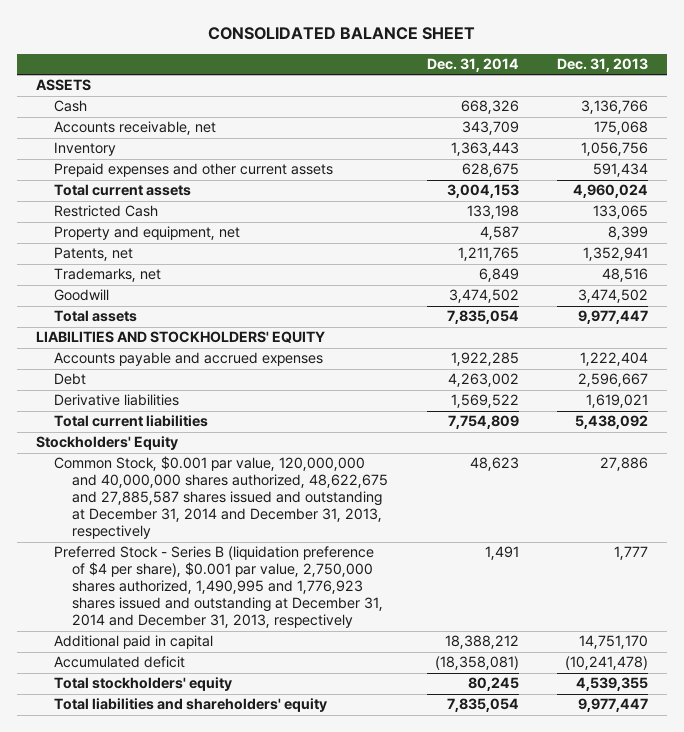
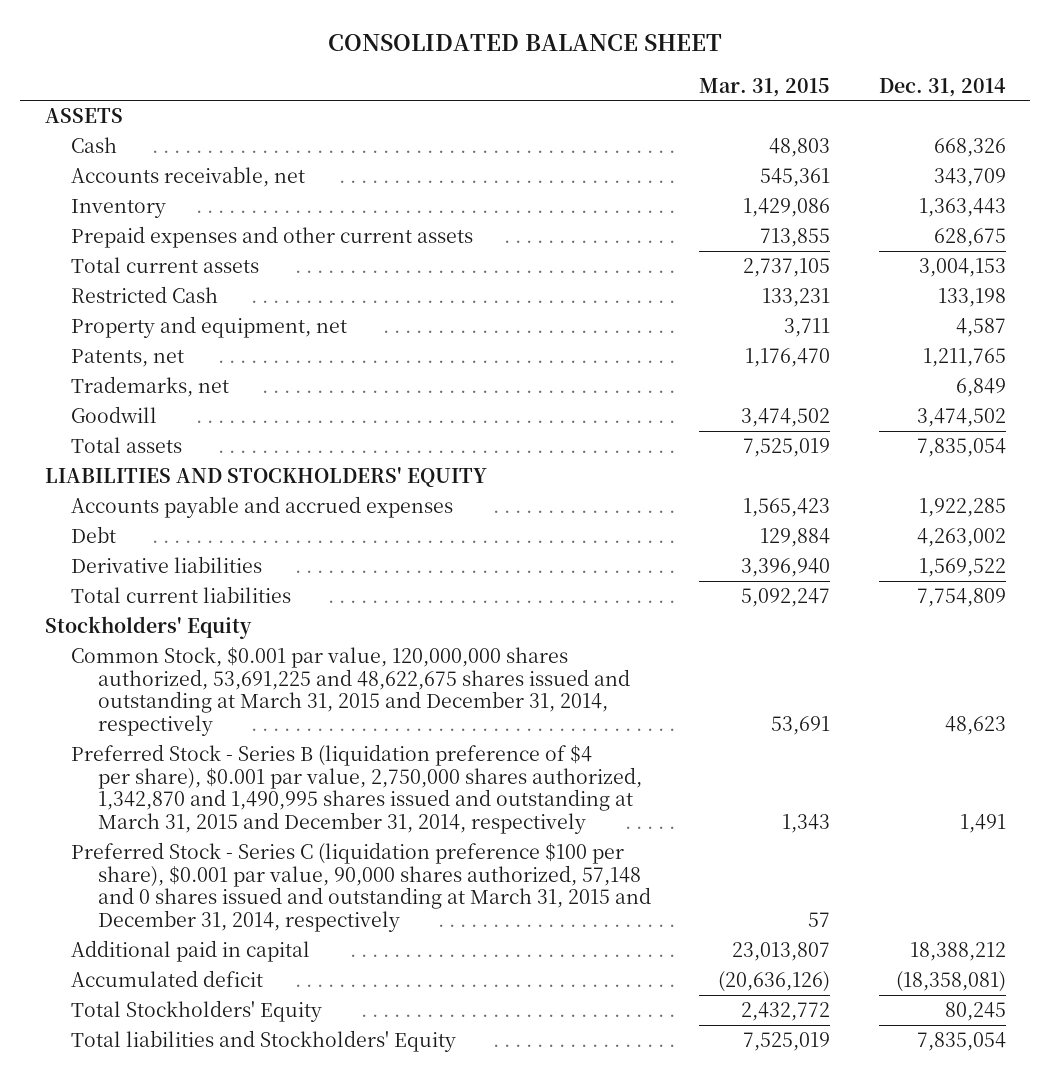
[556,58,648,73] Dec. 31, 2013 -> none
none -> [699,77,831,97] Mar. 31, 2015
[54,456,389,540] Common Stock, $0.001 par value, 120,000,000 and 40,000,000 shares authorized, 48,622,675 and 27,885,587 shares issued and outstanding at December 31, 2014 and December 31, 2013, respectively -> [71,647,630,737] Common Stock, $0.001 par value, 120,000,000 shares authorized, 53,691,225 and 48,622,675 shares issued and outstanding at March 31, 2015 and December 31, 2014, respectively
[54,546,384,629] Preferred Stock - Series B (liquidation preference of $4 per share), $0.001 par value, 2,750,000 shares authorized, 1,490,995 and 1,776,923 shares issued and outstanding at December 31, 2014 and December 31, 2013, respectively -> [71,744,642,835] Preferred Stock - Series B (liquidation preference of $4 per share), $0.001 par value, 2,750,000 shares authorized, 1,342,870 and 1,490,995 shares issued and outstanding at March 31, 2015 and December 31, 2014, respectively
none -> [71,842,651,933] Preferred Stock - Series C (liquidation preference $100 per share), $0.001 par value, 90,000 shares authorized, 57,148 and 0 shares issued and outstanding at March 31, 2015 and December 31, 2014, respectively
[54,677,233,692] Total stockholders' equity -> [71,1000,323,1023] Total Stockholders' Equity
[54,698,328,713] Total liabilities and shareholders' equity -> [71,1030,457,1053] Total liabilities and Stockholders' Equity

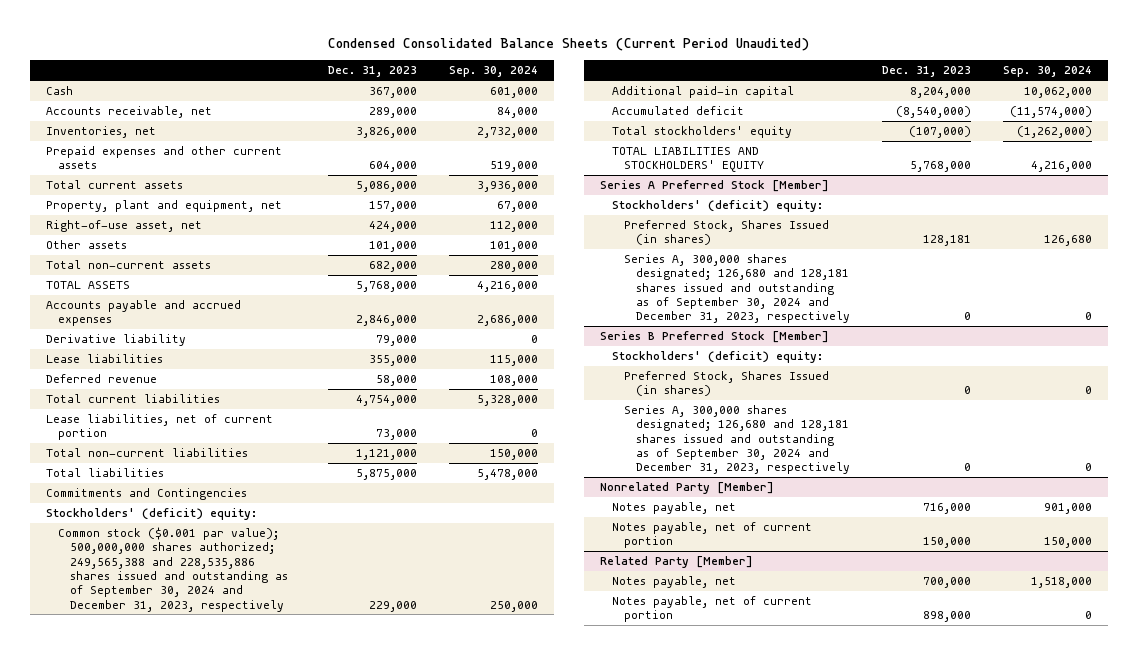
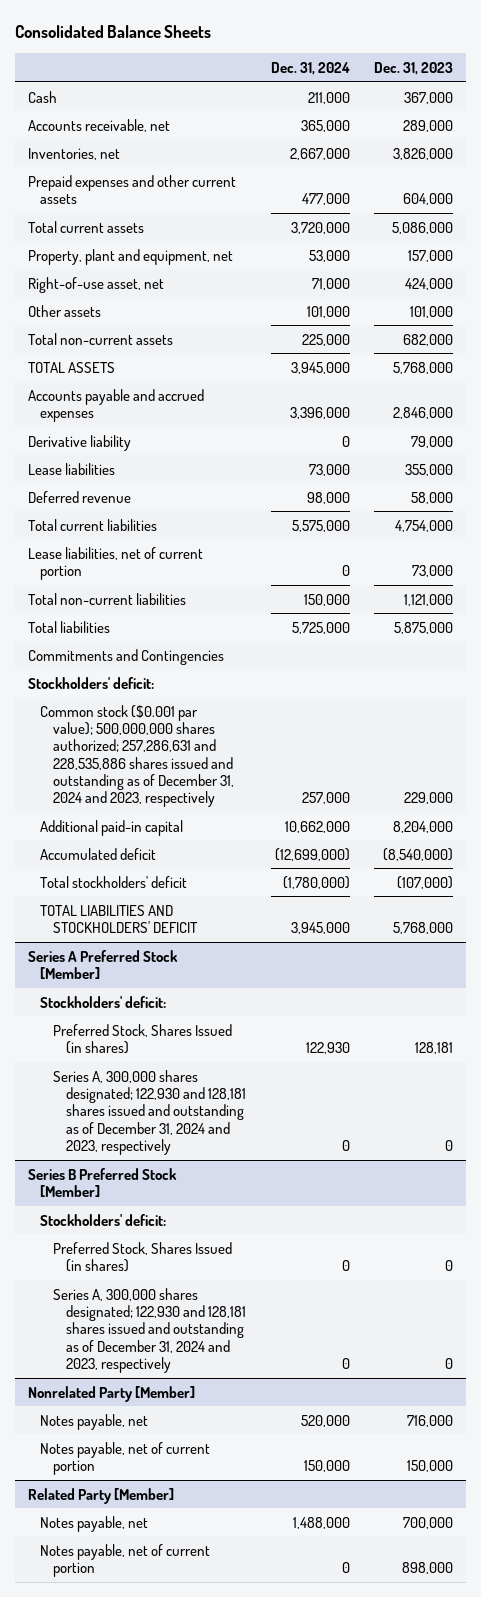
[327,38,809,52] Condensed Consolidated Balance Sheets (Current Period Unaudited) -> [15,25,212,39] Consolidated Balance Sheets
[448,66,538,78] Sep. 30, 2024 -> none
none -> [270,61,350,75] Dec. 31, 2024
[45,508,257,521] Stockholders' (deficit) equity: -> [27,676,154,689] Stockholders' deficit:
[57,527,288,612] Common stock ($0.001 par value); 500,000,000 shares authorized; 249,565,388 and 228,535,886 shares issued and outstanding as of September 30, 2024 and December 31, 2023, respectively -> [40,704,235,808] Common stock ($0.001 par value); 500,000,000 shares authorized; 257,286,631 and 228,535,886 shares issued and outstanding as of December 31, 2024 and 2023, respectively
[612,126,793,139] Total stockholders' equity -> [40,875,188,888] Total stockholders' deficit
[612,147,765,173] TOTAL LIABILITIES AND STOCKHOLDERS' EQUITY -> [40,904,199,933] TOTAL LIABILITIES AND STOCKHOLDERS' DEFICIT
[612,200,824,213] Stockholders' (deficit) equity: -> [40,995,167,1008] Stockholders' deficit:
[624,254,851,324] Series A, 300,000 shares designated; 126,680 and 128,181 shares issued and outstanding as of September 30, 2024 and December 31, 2023, respectively -> [53,1069,246,1155] Series A, 300,000 shares designated; 122,930 and 128,181 shares issued and outstanding as of December 31, 2024 and 2023, respectively
[612,351,824,364] Stockholders' (deficit) equity: -> [40,1213,167,1226] Stockholders' deficit:
[624,405,851,475] Series A, 300,000 shares designated; 126,680 and 128,181 shares issued and outstanding as of September 30, 2024 and December 31, 2023, respectively -> [53,1287,246,1373] Series A, 300,000 shares designated; 122,930 and 128,181 shares issued and outstanding as of December 31, 2024 and 2023, respectively

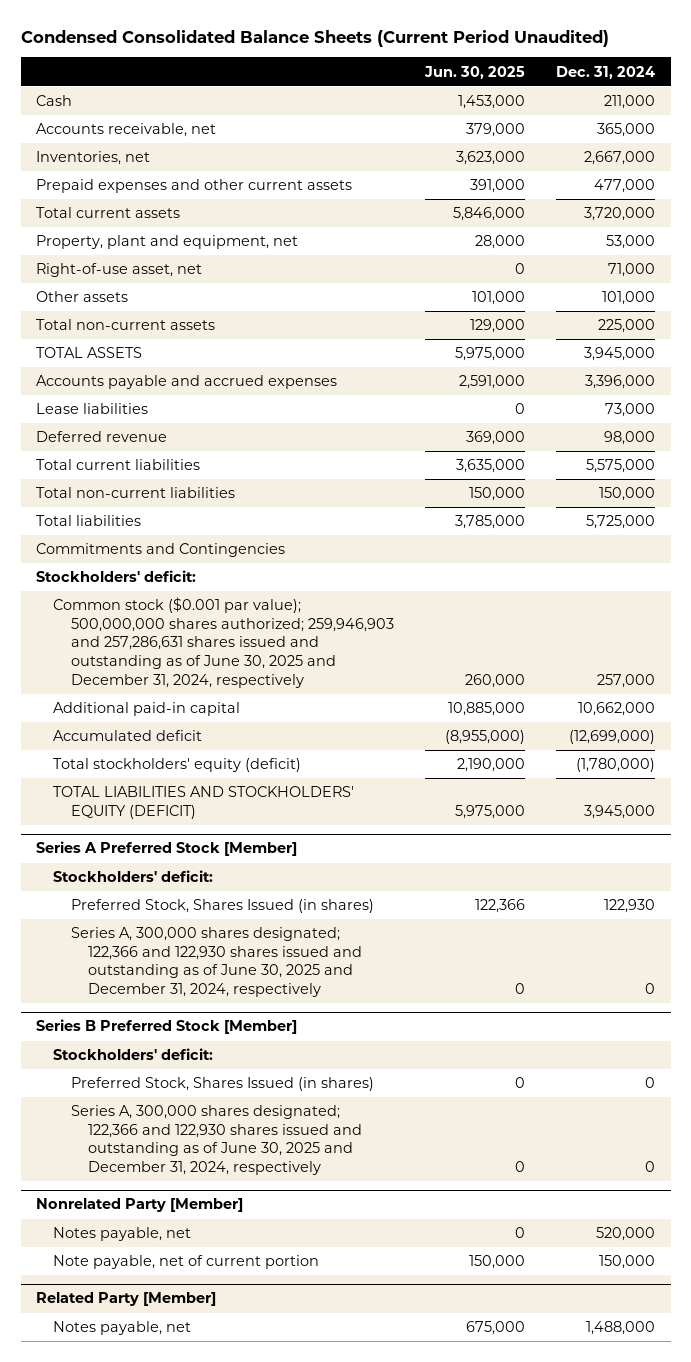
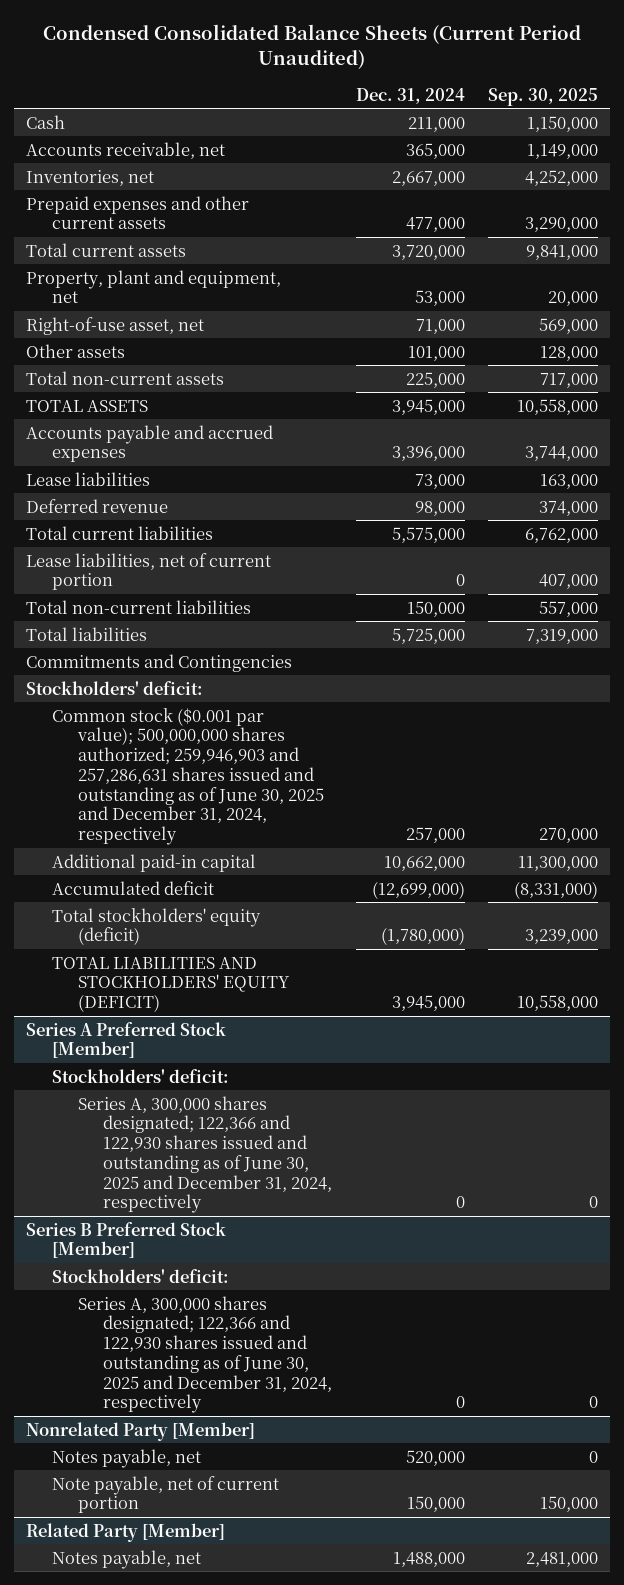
[423,65,525,79] Jun. 30, 2025 -> none
none -> [488,87,599,106] Sep. 30, 2025
none -> [26,552,272,591] Lease liabilities, net of current portion
[70,899,374,914] Preferred Stock, Shares Issued (in shares) -> none
[70,1077,374,1092] Preferred Stock, Shares Issued (in shares) -> none

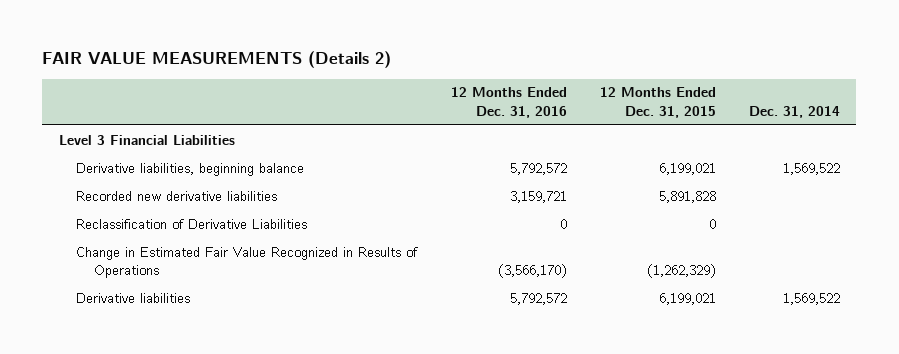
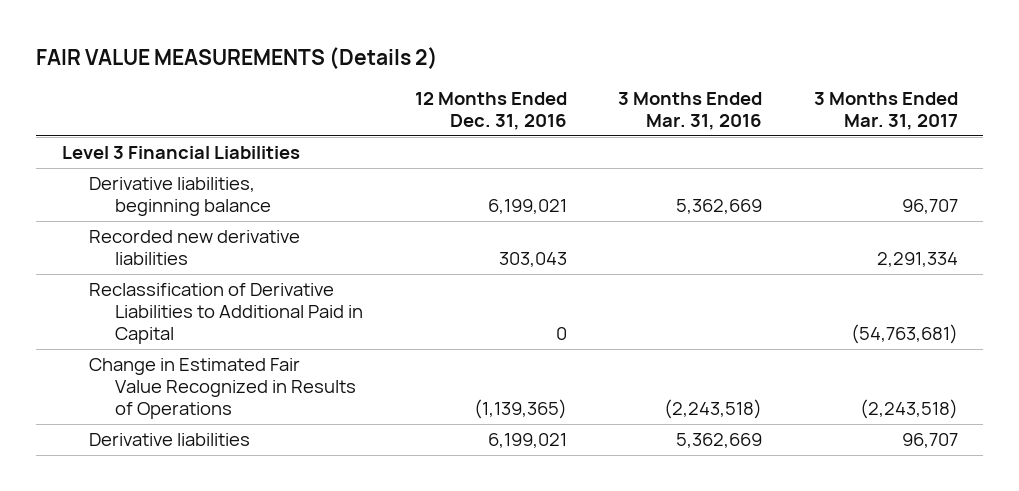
[599,87,716,118] 12 Months Ended Dec. 31, 2015 -> none
[748,105,840,118] Dec. 31, 2014 -> none
none -> [618,92,763,131] 3 Months Ended Mar. 31, 2016
none -> [813,92,958,131] 3 Months Ended Mar. 31, 2017
[509,162,567,175] 5,792,572 -> [487,199,567,215] 6,199,021
[509,190,567,203] 3,159,721 -> [498,252,567,268] 303,043
[76,218,308,229] Reclassification of Derivative Liabilities -> [88,283,364,345] Reclassification of Derivative Liabilities to Additional Paid in Capital
[497,264,567,279] (3,566,170) -> [473,399,567,420] (1,139,365)
[509,292,567,305] 5,792,572 -> [487,433,567,449] 6,199,021

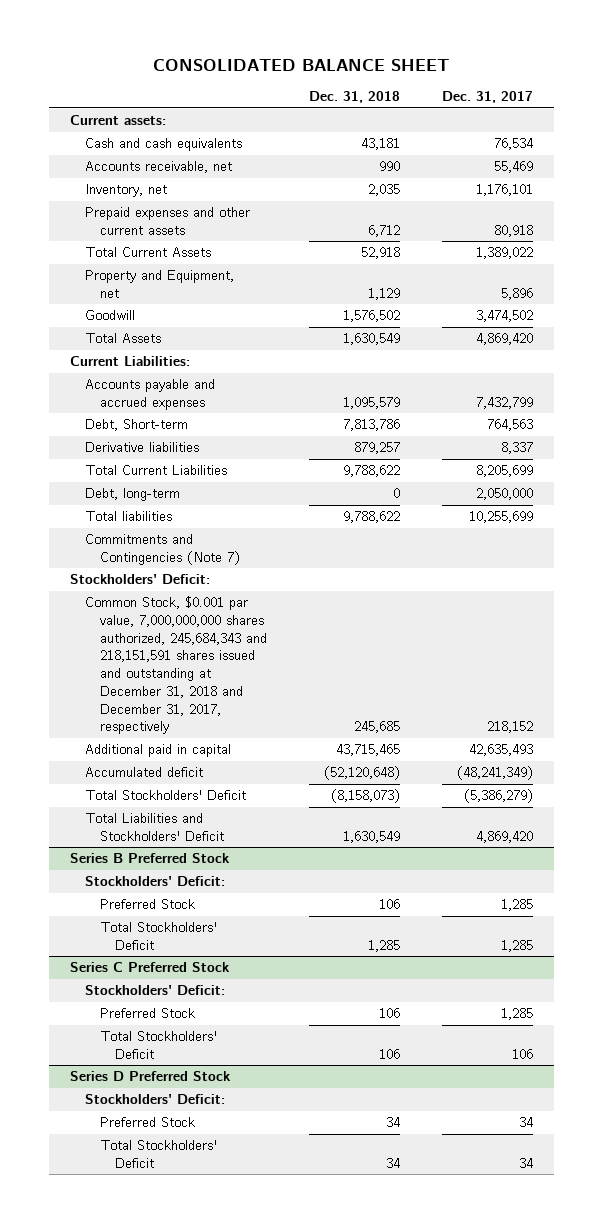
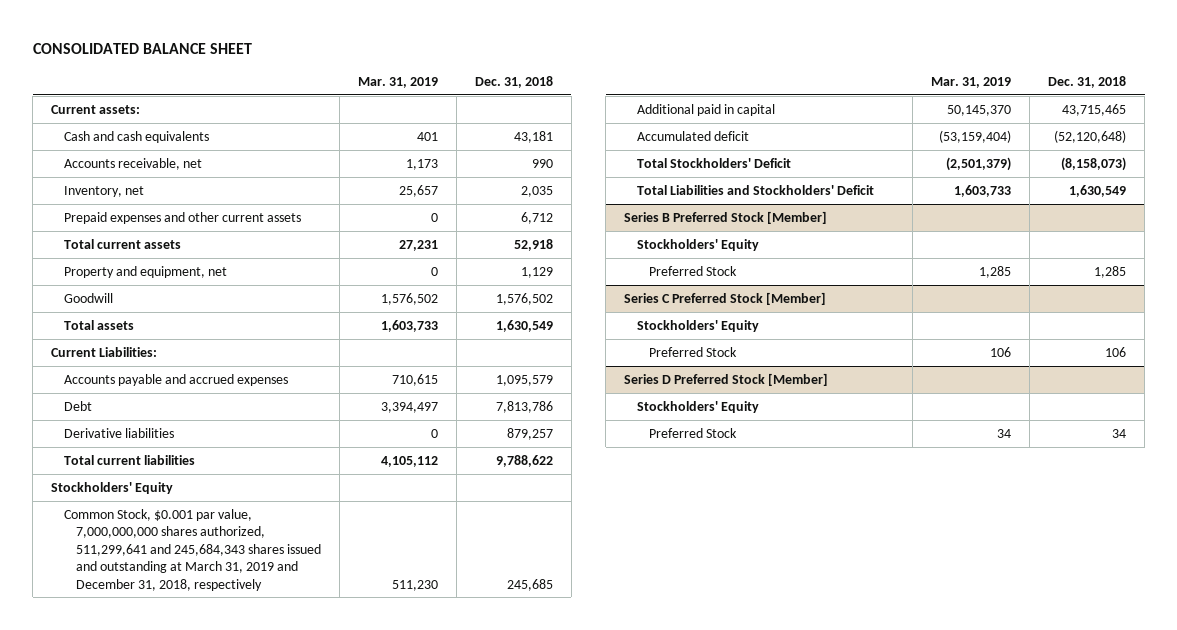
[442,91,534,104] Dec. 31, 2017 -> none
none -> [357,76,438,88] Mar. 31, 2019
[85,247,212,258] Total Current Assets -> [63,238,181,249] Total current assets
[85,270,235,298] Property and Equipment, net -> [63,265,227,278] Property and equipment, net
[85,333,162,344] Total Assets -> [63,319,134,330] Total assets
[85,419,189,432] Debt, Short-term -> [63,400,92,411] Debt
[85,488,181,502] Debt, long-term -> none
[85,511,173,522] Total liabilities -> none
[85,534,241,565] Commitments and Contingencies (Note 7) -> none
[85,465,228,476] Total Current Liabilities -> [63,454,195,465] Total current liabilities
[69,574,210,585] Stockholders' Deficit: -> [51,481,174,494] Stockholders' Equity
[85,596,268,735] Common Stock, $0.001 par value, 7,000,000,000 shares authorized, 245,684,343 and 218,151,591 shares issued and outstanding at December 31, 2018 and December 31, 2017, respectively -> [63,508,321,591] Common Stock, $0.001 par value, 7,000,000,000 shares authorized, 511,299,641 and 245,684,343 shares issued and outstanding at March 31, 2019 and December 31, 2018, respectively
[100,922,218,950] Total Stockholders' Deficit -> none
[69,853,230,864] Series B Preferred Stock -> [624,210,828,224] Series B Preferred Stock [Member]
[85,876,226,887] Stockholders' Deficit: -> [636,238,759,251] Stockholders' Equity
[379,899,401,910] 106 -> [1094,265,1127,278] 1,285
[69,962,230,973] Series C Preferred Stock -> [624,291,827,305] Series C Preferred Stock [Member]
[85,985,226,996] Stockholders' Deficit: -> [636,319,759,332] Stockholders' Equity
[100,1031,218,1059] Total Stockholders' Deficit -> none
[69,1071,231,1082] Series D Preferred Stock -> [624,372,829,386] Series D Preferred Stock [Member]
[85,1094,226,1105] Stockholders' Deficit: -> [636,400,759,413] Stockholders' Equity
[100,1140,218,1168] Total Stockholders' Deficit -> none

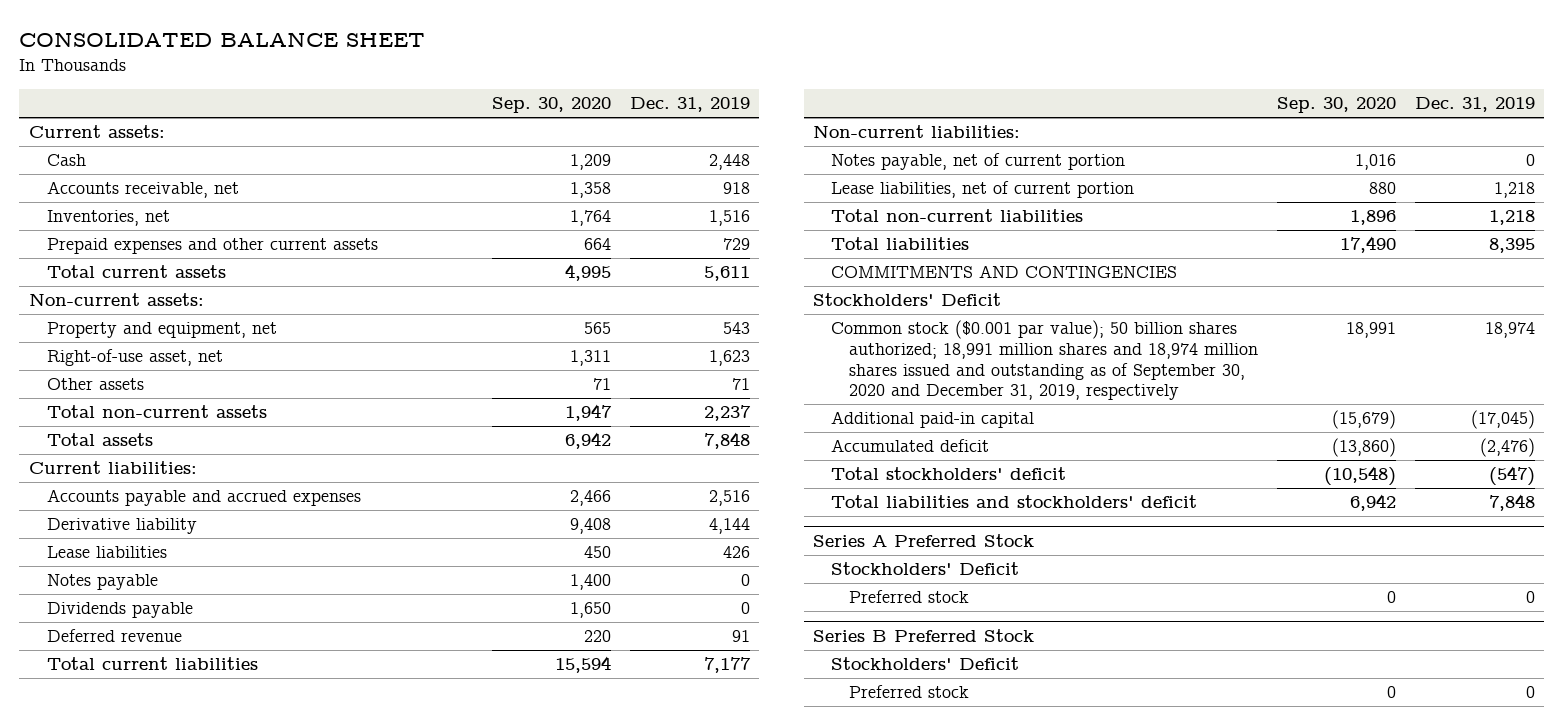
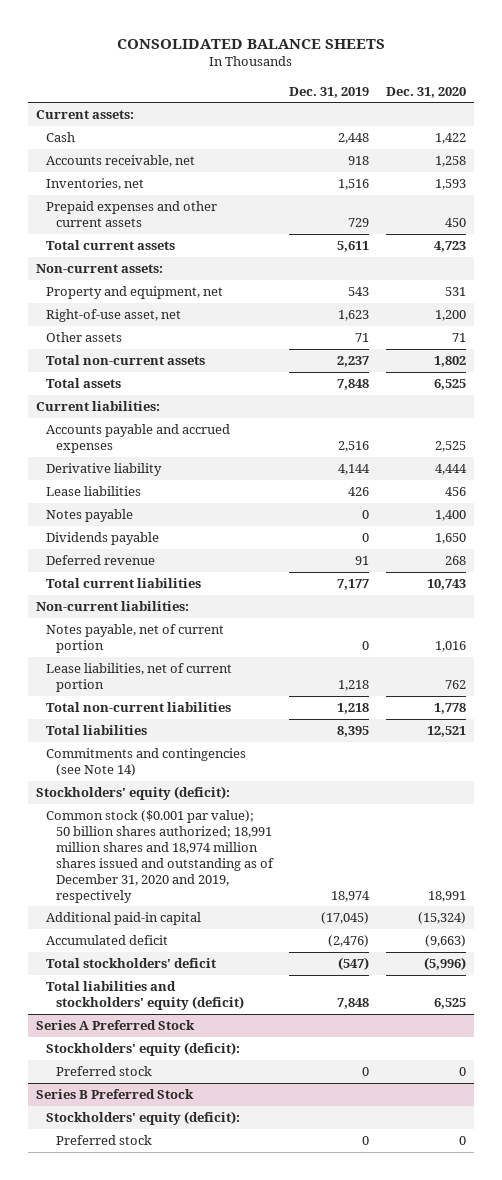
[19,31,426,47] CONSOLIDATED BALANCE SHEET -> [117,38,386,49] CONSOLIDATED BALANCE SHEETS
[492,97,612,114] Sep. 30, 2020 -> none
none -> [385,86,466,98] Dec. 31, 2020
[831,265,1178,279] COMMITMENTS AND CONTINGENCIES -> [46,748,247,776] Commitments and contingencies (see Note 14)
[813,293,1002,307] Stockholders' Deficit -> [36,786,231,801] Stockholders' equity (deficit):
[831,320,1259,401] Common stock ($0.001 par value); 50 billion shares authorized; 18,991 million shares and 18,974 million shares issued and outstanding as of September 30, 2020 and December 31, 2019, respectively -> [46,810,274,903] Common stock ($0.001 par value); 50 billion shares authorized; 18,991 million shares and 18,974 million shares issued and outstanding as of December 31, 2020 and 2019, respectively
[831,495,1198,509] Total liabilities and stockholders' deficit -> [46,981,244,1010] Total liabilities and stockholders' equity (deficit)
[831,562,1020,576] Stockholders' Deficit -> [46,1042,241,1057] Stockholders' equity (deficit):
[831,657,1020,671] Stockholders' Deficit -> [46,1111,241,1126] Stockholders' equity (deficit):

